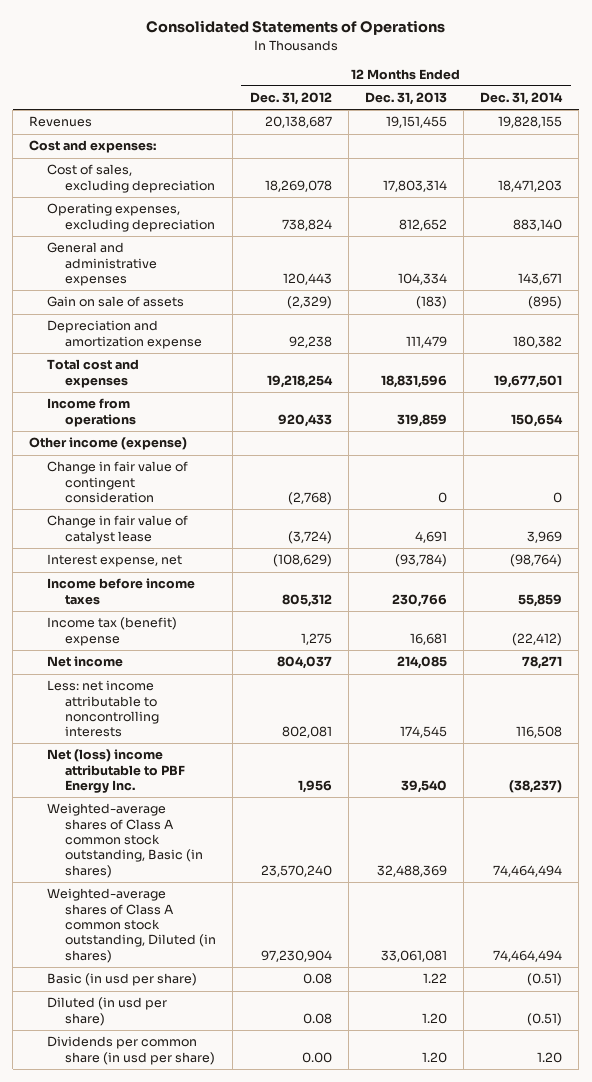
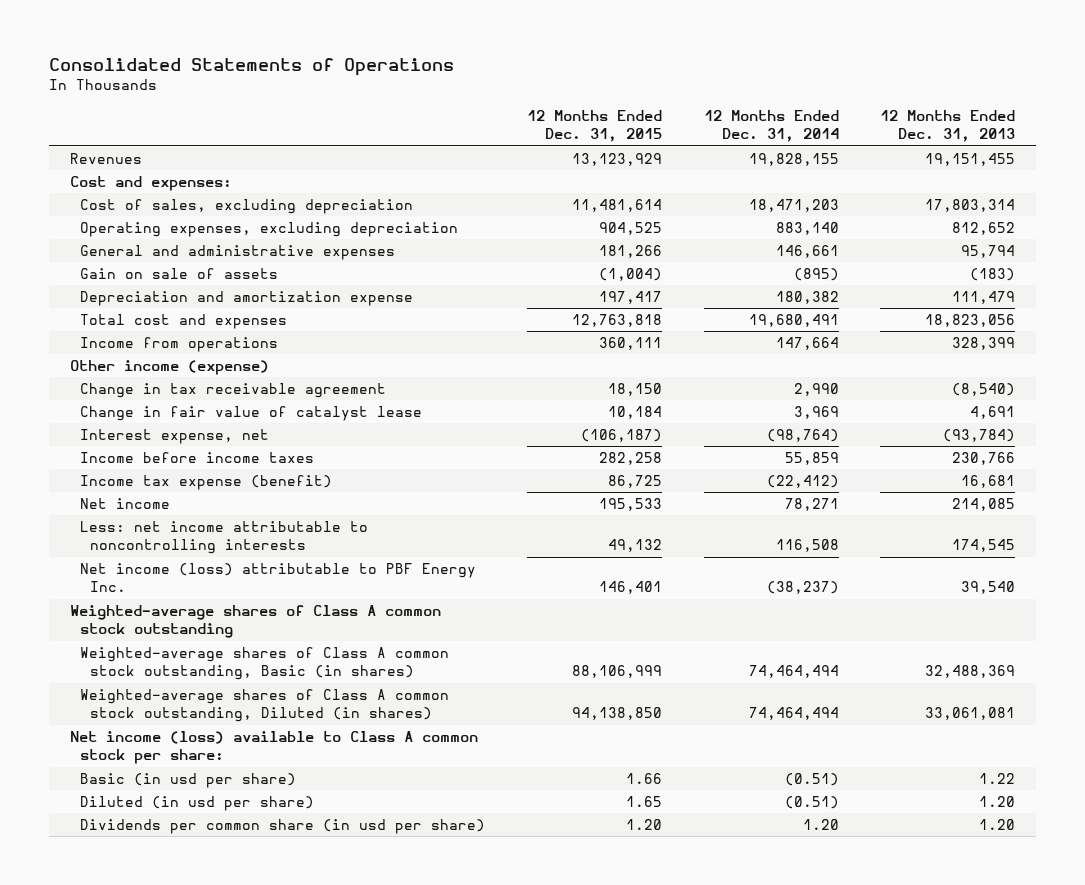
[249,92,332,106] Dec. 31, 2012 -> none
none -> [526,110,662,143] 12 Months Ended Dec. 31, 2015
[397,272,447,285] 104,334 -> [961,245,1016,259] 95,794
[518,272,563,285] 143,671 -> [775,245,839,259] 146,661
[380,374,447,388] 18,831,596 -> [925,314,1016,328] 18,823,056
[494,374,563,388] 19,677,501 -> [748,314,839,328] 19,680,491
[396,413,447,427] 319,859 -> [952,337,1016,351] 328,399
[511,413,564,427] 150,654 -> [775,337,839,351] 147,664
[47,461,189,503] Change in fair value of contingent consideration -> none
none -> [79,383,386,399] Change in tax receivable agreement
[47,617,178,646] Income tax (benefit) expense -> [79,475,332,491] Income tax expense (benefit)
[47,749,186,793] Net (loss) income attributable to PBF Energy Inc. -> [79,563,476,593] Net income (loss) attributable to PBF Energy Inc.
none -> [69,605,441,639] Weighted-average shares of Class A common stock outstanding
none -> [69,731,478,765] Net income (loss) available to Class A common stock per share:

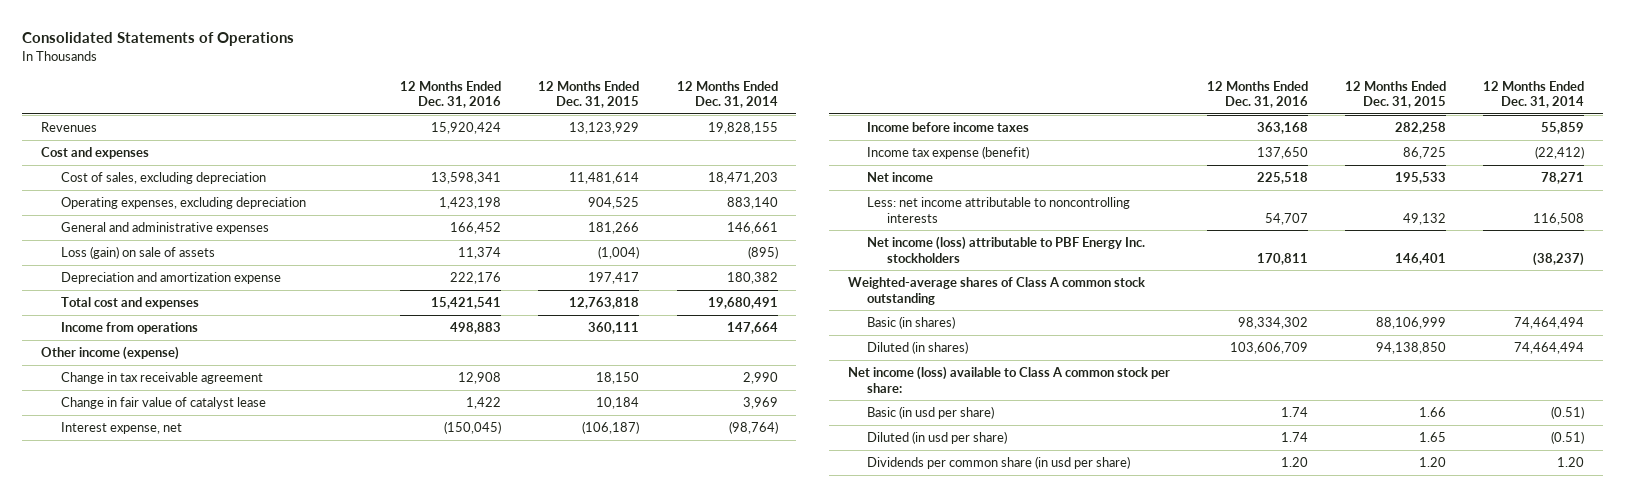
[880,110,1016,143] 12 Months Ended Dec. 31, 2013 -> none
none -> [400,80,502,109] 12 Months Ended Dec. 31, 2016
[69,176,232,192] Cost and expenses: -> [41,147,150,160] Cost and expenses
[79,268,278,280] Gain on sale of assets -> [60,246,215,260] Loss (gain) on sale of assets
[79,563,476,593] Net income (loss) attributable to PBF Energy Inc. -> [867,236,1146,263] Net income (loss) attributable to PBF Energy Inc. stockholders
[79,647,449,681] Weighted-average shares of Class A common stock outstanding, Basic (in shares) -> [867,316,956,330] Basic (in shares)
[79,689,449,723] Weighted-average shares of Class A common stock outstanding, Diluted (in shares) -> [867,341,969,355] Diluted (in shares)

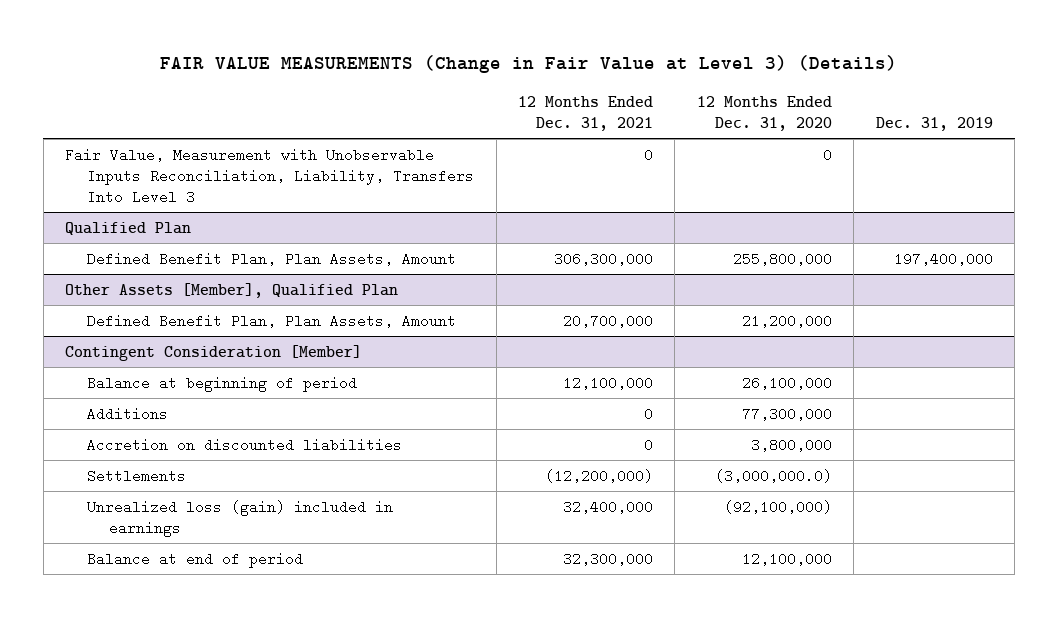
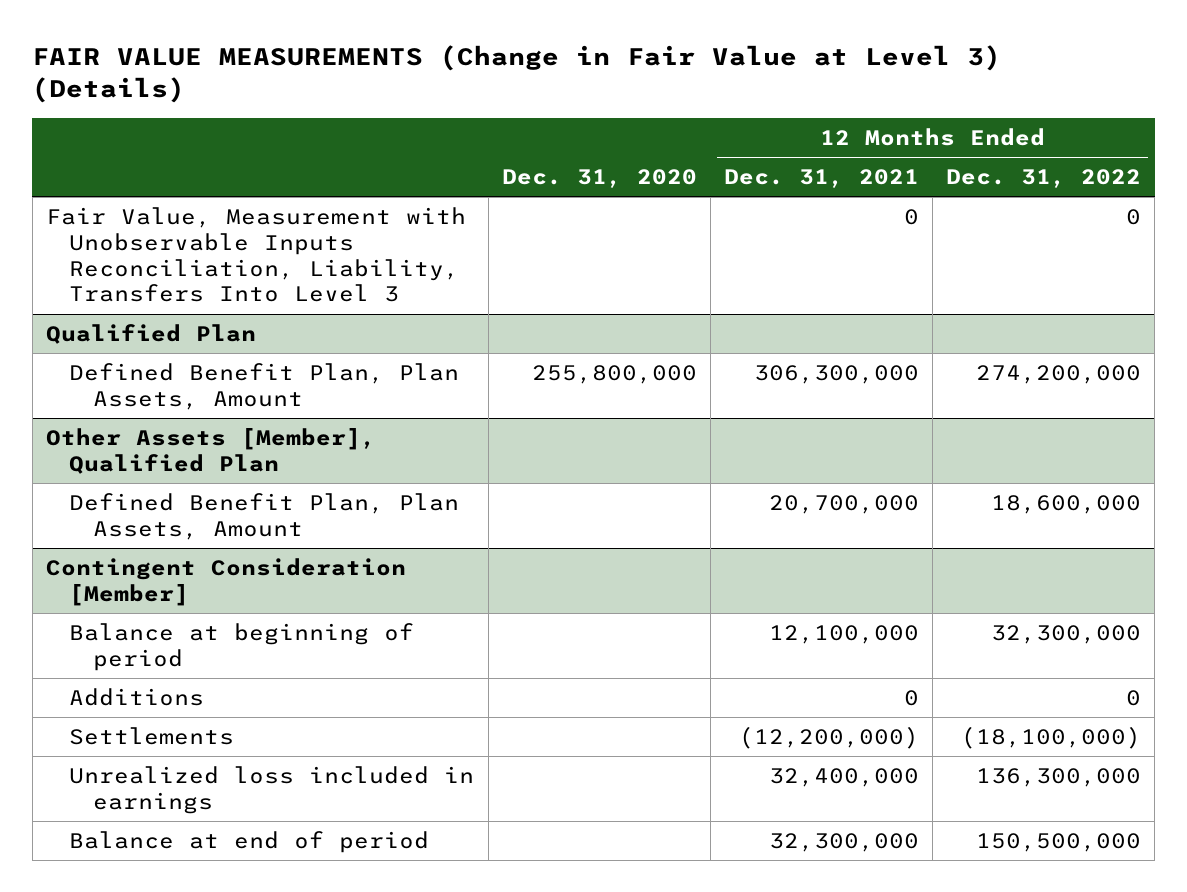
[696,95,832,131] 12 Months Ended Dec. 31, 2020 -> none
[875,116,993,131] Dec. 31, 2019 -> none
none -> [501,169,697,189] Dec. 31, 2020
none -> [946,169,1142,189] Dec. 31, 2022
[87,437,403,452] Accretion on discounted liabilities -> none
[87,499,394,537] Unrealized loss (gain) included in earnings -> [69,765,475,814] Unrealized loss included in earnings

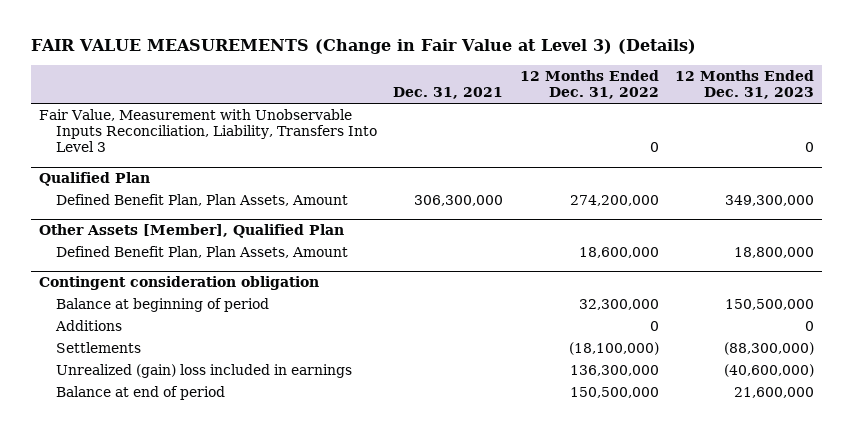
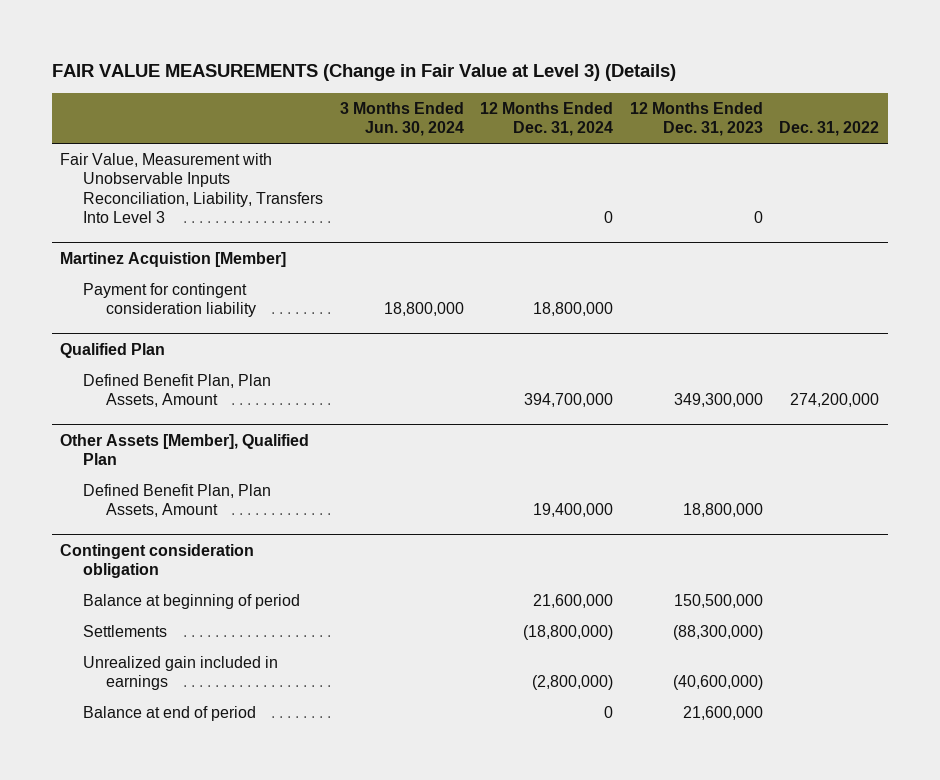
[393,86,504,99] Dec. 31, 2021 -> none
[519,69,659,99] 12 Months Ended Dec. 31, 2022 -> none
none -> [339,101,464,137] 3 Months Ended Jun. 30, 2024
none -> [480,101,614,137] 12 Months Ended Dec. 31, 2024
none -> [779,121,880,137] Dec. 31, 2022
none -> [60,251,287,267] Martinez Acquistion [Member]
none -> [82,282,256,318] Payment for contingent consideration liability
[55,319,123,331] Additions -> none
[56,363,353,378] Unrealized (gain) loss included in earnings -> [82,655,278,691] Unrealized gain included in earnings

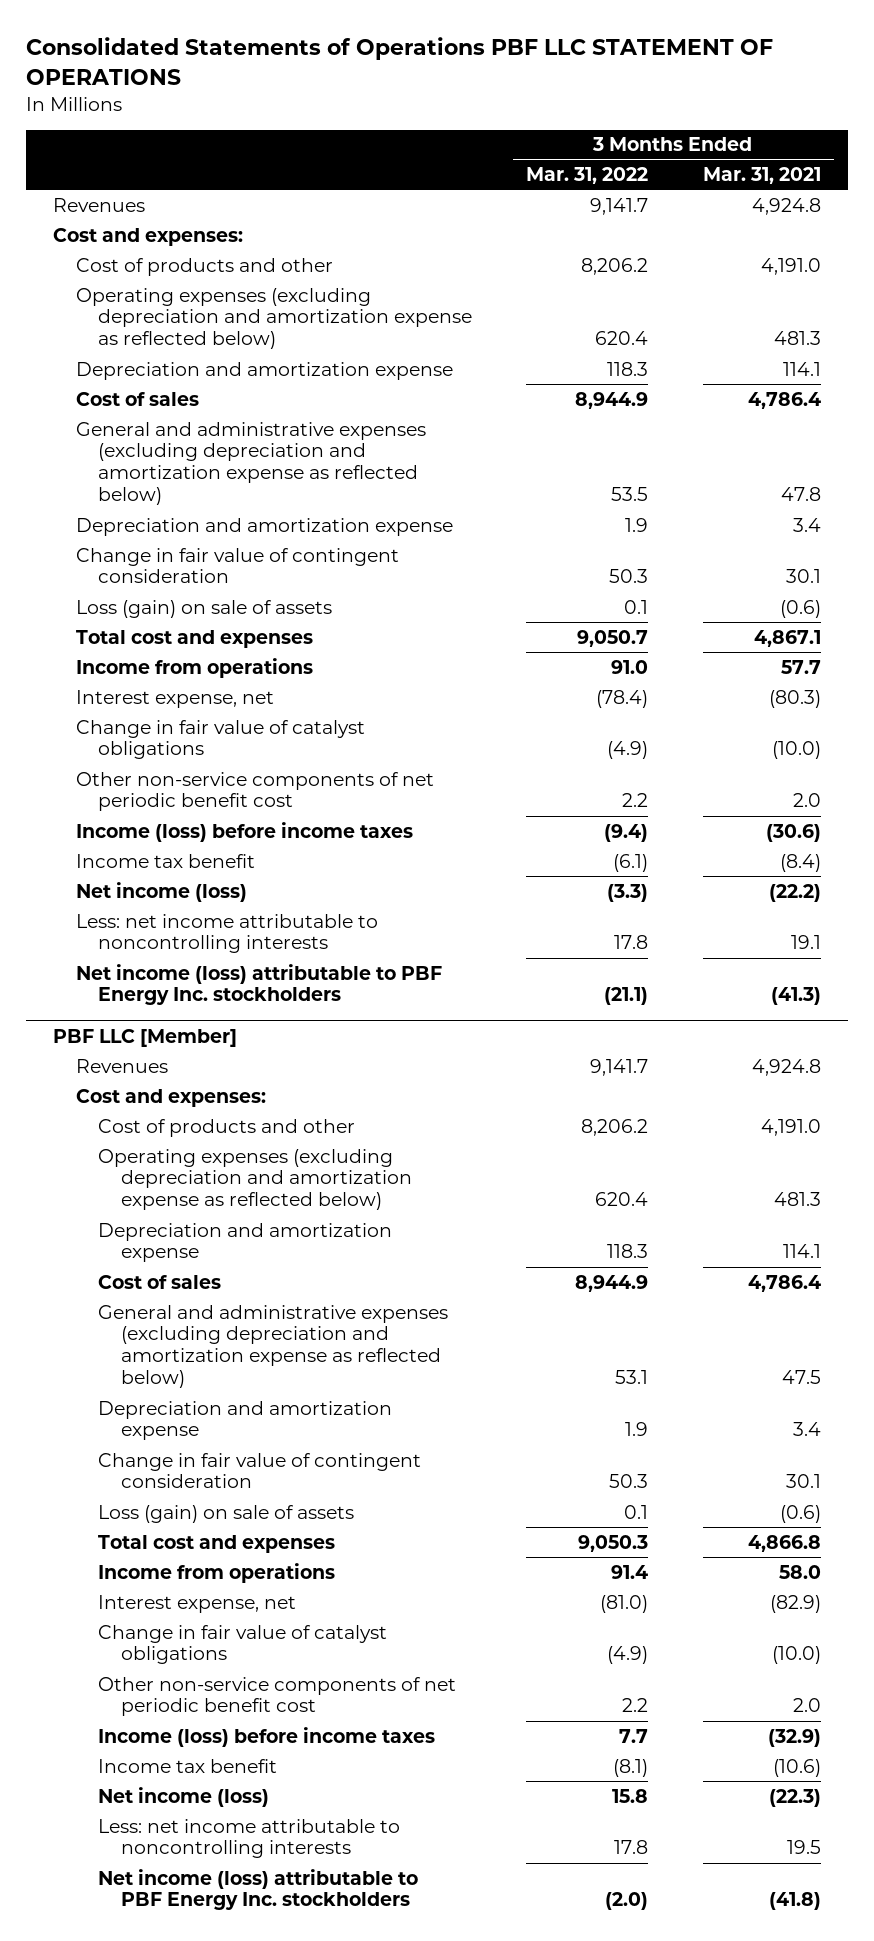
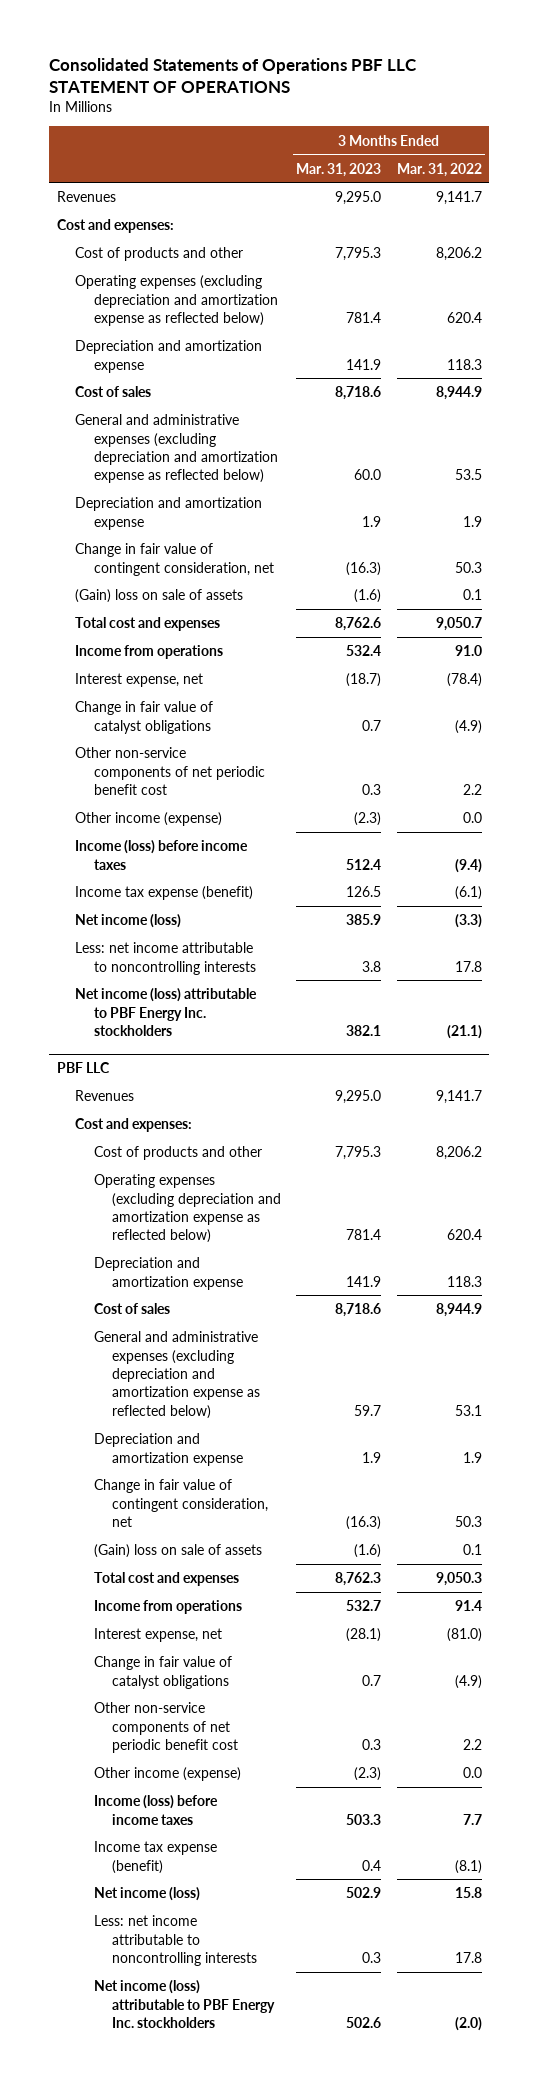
[702,167,821,185] Mar. 31, 2021 -> none
none -> [296,162,382,177] Mar. 31, 2023
[75,547,399,584] Change in fair value of contingent consideration -> [75,543,274,576] Change in fair value of contingent consideration, net
[75,599,332,618] Loss (gain) on sale of assets -> [75,589,244,604] (Gain) loss on sale of assets
none -> [75,812,223,827] Other income (expense)
[75,853,255,868] Income tax benefit -> [75,886,254,901] Income tax expense (benefit)
[53,1028,238,1047] PBF LLC [Member] -> [56,1062,110,1074] PBF LLC
[98,1452,422,1489] Change in fair value of contingent consideration -> [93,1479,269,1528] Change in fair value of contingent consideration, net
[98,1504,355,1523] Loss (gain) on sale of assets -> [93,1544,262,1559] (Gain) loss on sale of assets
none -> [93,1767,241,1782] Other income (expense)
[98,1758,278,1773] Income tax benefit -> [93,1841,217,1874] Income tax expense (benefit)

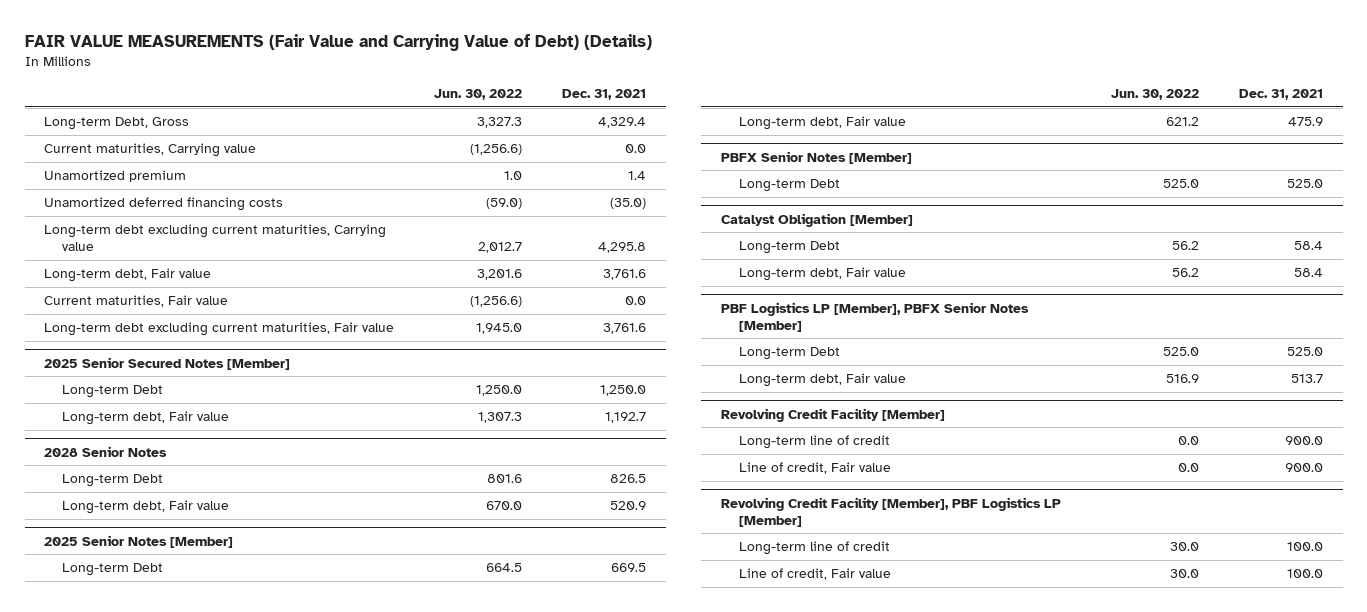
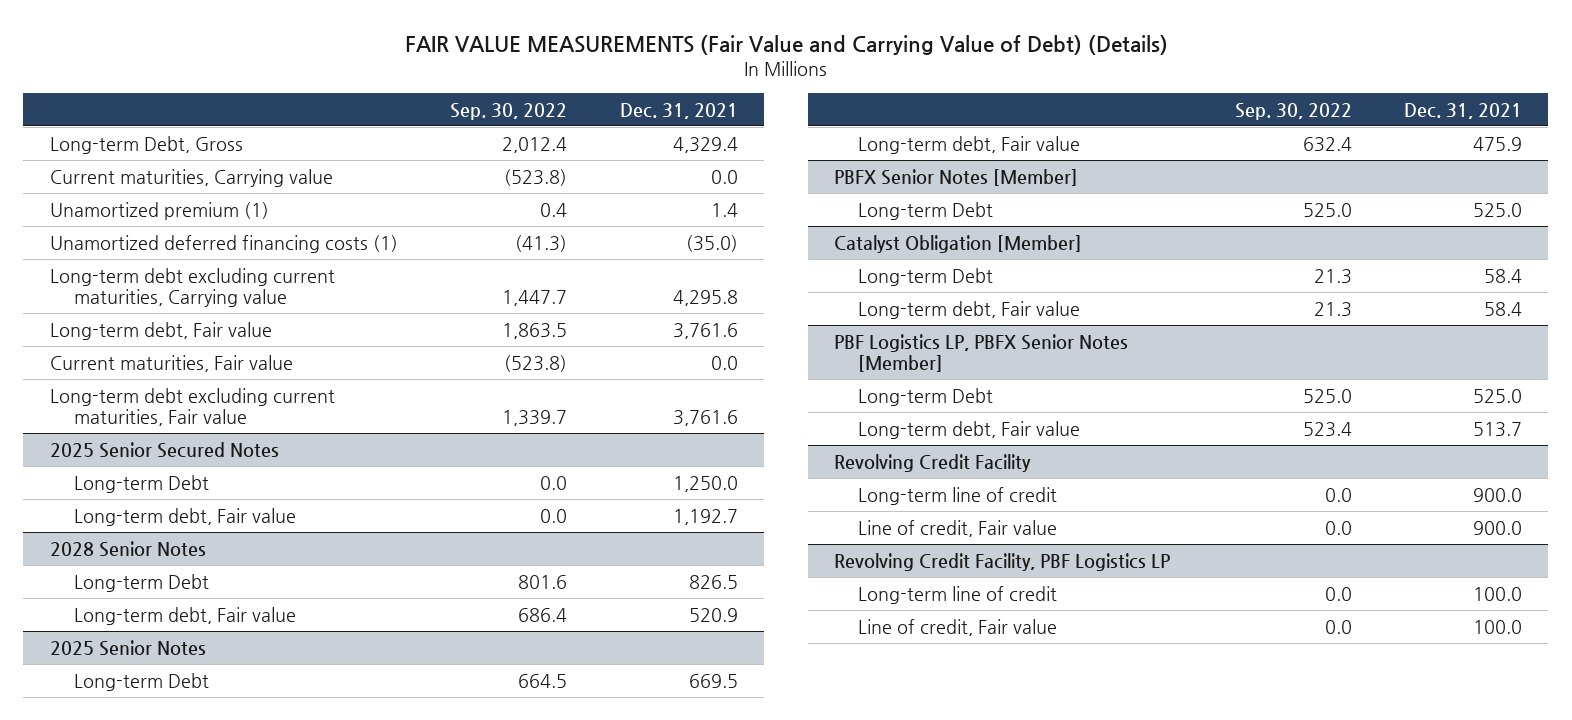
[434,89,523,101] Jun. 30, 2022 -> none
none -> [450,102,568,120] Sep. 30, 2022
[44,170,187,183] Unamortized premium -> [49,201,269,220] Unamortized premium (1)
[44,197,284,212] Unamortized deferred financing costs -> [49,234,398,253] Unamortized deferred financing costs (1)
[44,356,291,370] 2025 Senior Secured Notes [Member] -> [49,441,279,458] 2025 Senior Secured Notes
[44,534,234,548] 2025 Senior Notes [Member] -> [49,639,206,656] 2025 Senior Notes
[721,301,1030,332] PBF Logistics LP [Member], PBFX Senior Notes [Member] -> [834,333,1129,373] PBF Logistics LP, PBFX Senior Notes [Member]
[721,407,946,422] Revolving Credit Facility [Member] -> [834,453,1032,472] Revolving Credit Facility
[721,496,1062,527] Revolving Credit Facility [Member], PBF Logistics LP [Member] -> [834,552,1171,571] Revolving Credit Facility, PBF Logistics LP

